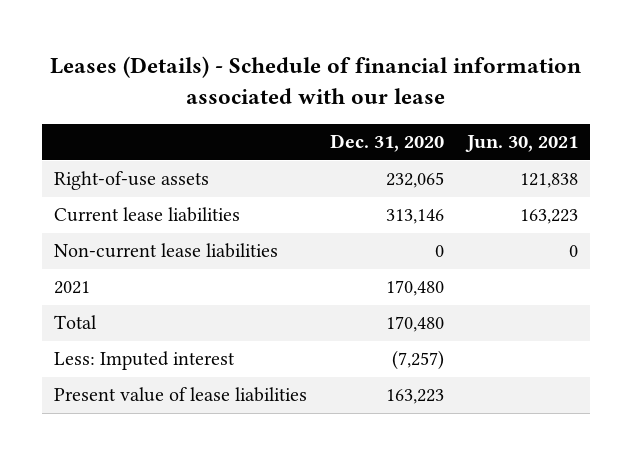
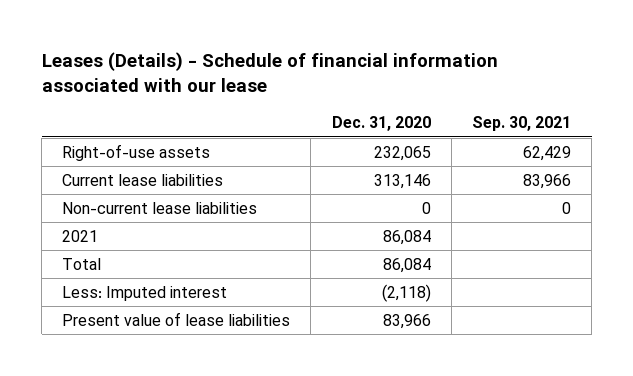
[465,135,579,153] Jun. 30, 2021 -> none
none -> [472,116,572,132] Sep. 30, 2021
[386,280,445,297] 170,480 -> [382,229,431,245] 86,084
[386,316,445,333] 170,480 -> [382,257,431,273] 86,084
[392,350,445,371] (7,257) -> [381,283,431,302] (2,118)
[386,389,445,405] 163,223 -> [382,313,431,329] 83,966

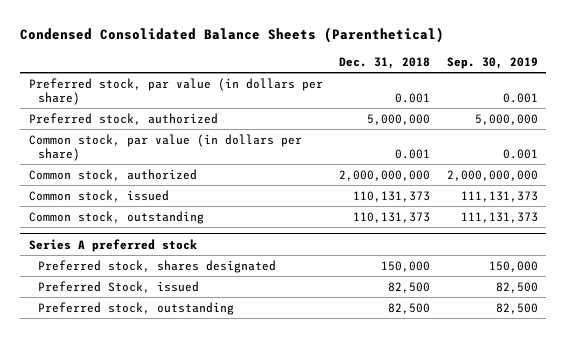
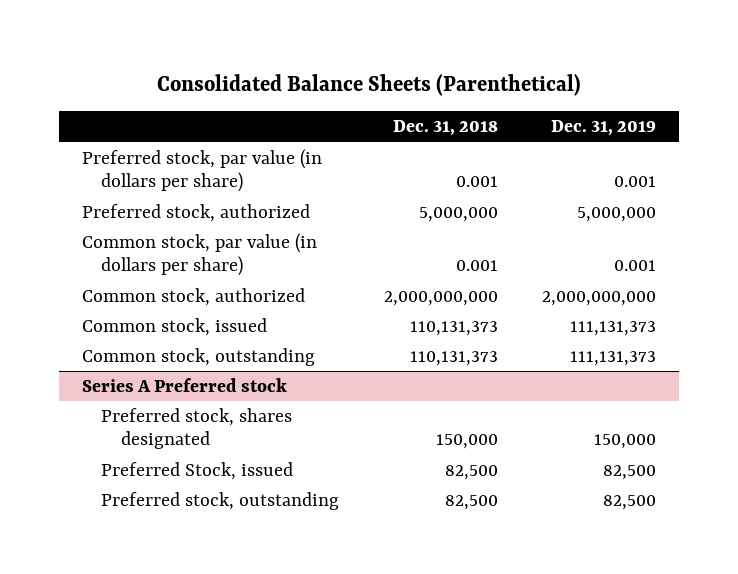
[20,26,445,43] Condensed Consolidated Balance Sheets (Parenthetical) -> [156,73,581,96] Consolidated Balance Sheets (Parenthetical)
[446,56,538,69] Sep. 30, 2019 -> none
none -> [551,120,657,137] Dec. 31, 2019
[28,238,197,252] Series A preferred stock -> [81,377,287,392] Series A Preferred stock

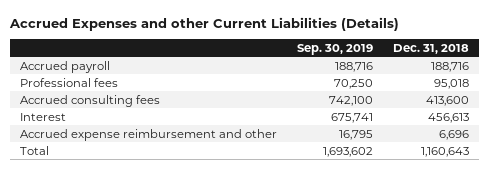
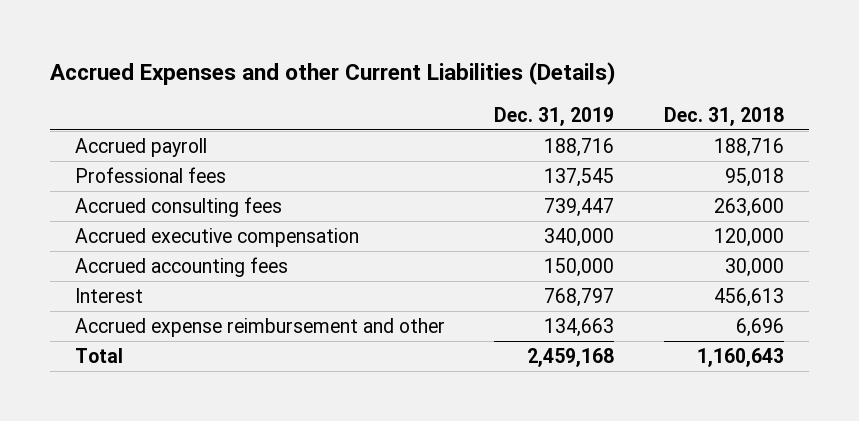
[296,43,373,55] Sep. 30, 2019 -> none
none -> [494,106,615,126] Dec. 31, 2019
[425,95,469,106] 413,600 -> [713,197,784,217] 263,600
none -> [74,227,359,247] Accrued executive compensation
none -> [74,256,288,277] Accrued accounting fees

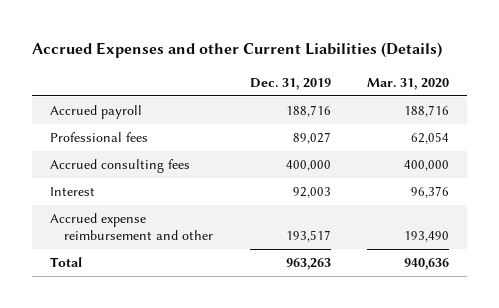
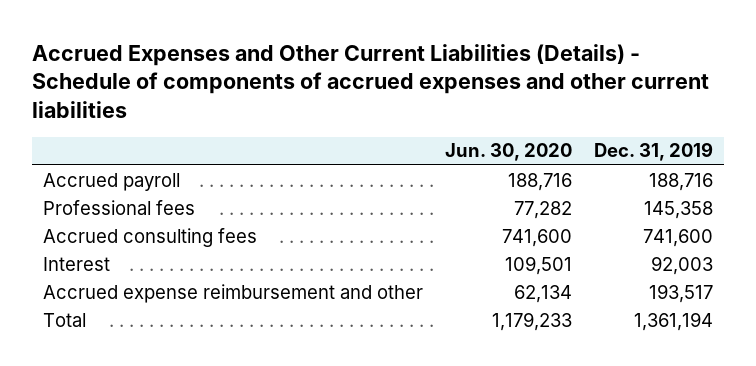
[32,42,443,59] Accrued Expenses and other Current Liabilities (Details) -> [31,43,709,119] Accrued Expenses and Other Current Liabilities (Details) - Schedule of components of accrued expenses and other current liabilities
[366,77,449,90] Mar. 31, 2020 -> none
none -> [444,143,572,162] Jun. 30, 2020
[292,132,331,145] 89,027 -> [644,200,714,219] 145,358
[285,160,331,172] 400,000 -> [643,228,714,247] 741,600
[285,258,331,271] 963,263 -> [634,311,714,331] 1,361,194

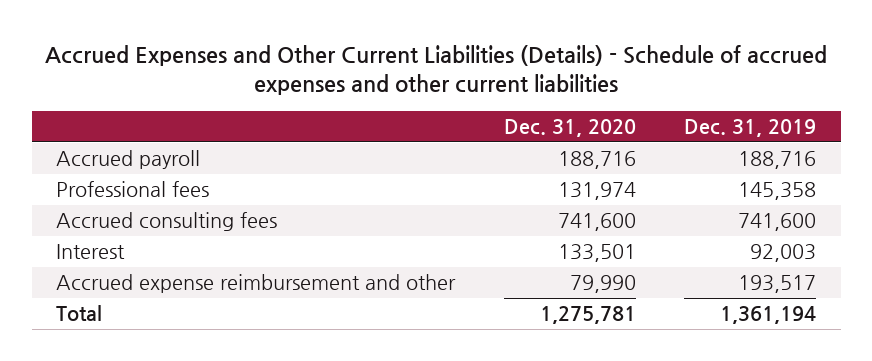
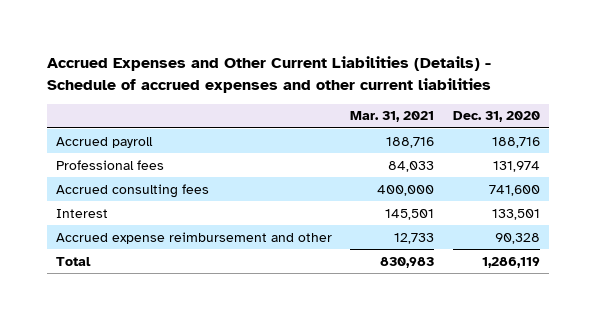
[684,119,817,138] Dec. 31, 2019 -> none
none -> [350,111,435,123] Mar. 31, 2021
[569,275,636,294] 79,990 -> [494,232,540,244] 90,328
[539,306,636,325] 1,275,781 -> [481,256,540,268] 1,286,119

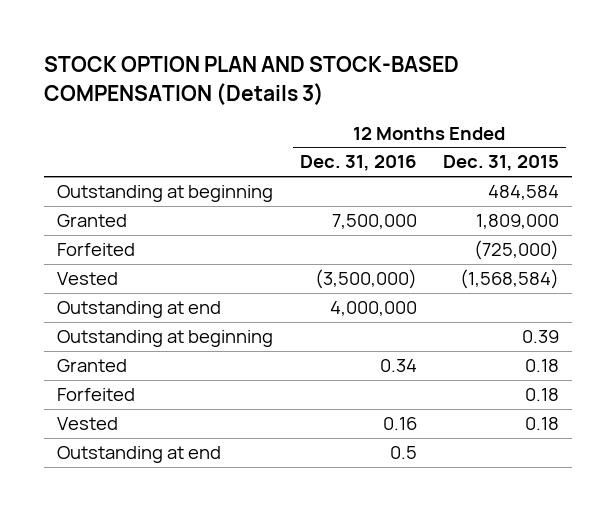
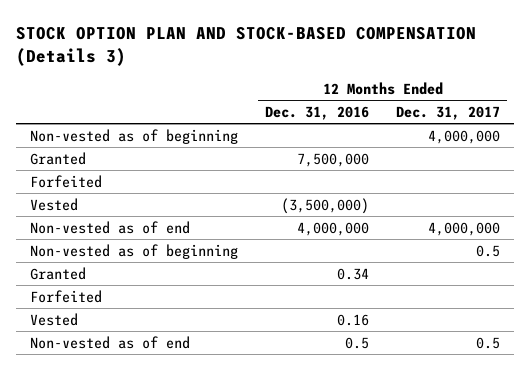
[443,155,560,172] Dec. 31, 2015 -> none
none -> [396,105,501,120] Dec. 31, 2017
[57,184,274,202] Outstanding at beginning -> [30,128,239,144] Non-vested as of beginning
[57,300,222,318] Outstanding at end -> [30,220,191,234] Non-vested as of end
[57,329,274,347] Outstanding at beginning -> [30,243,239,259] Non-vested as of beginning
[57,445,222,463] Outstanding at end -> [30,335,191,349] Non-vested as of end

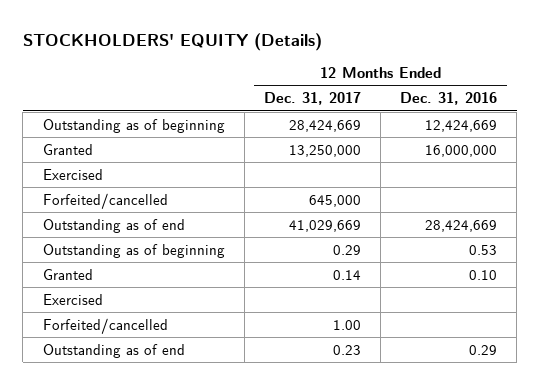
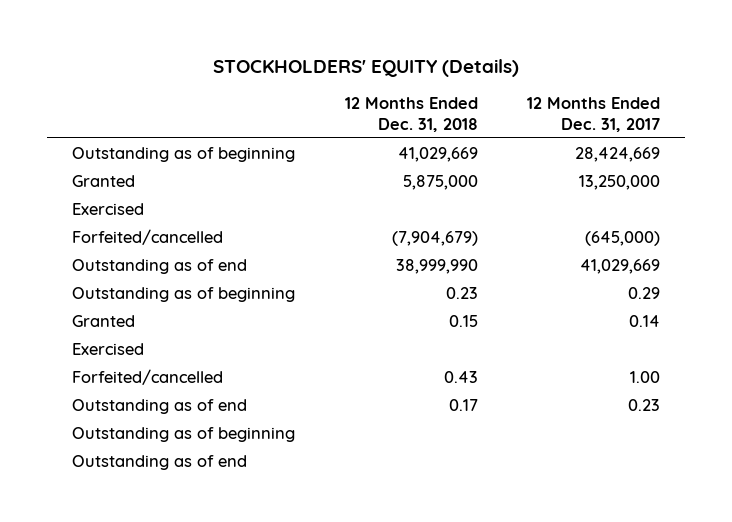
[400,92,498,106] Dec. 31, 2016 -> none
none -> [344,97,478,132] 12 Months Ended Dec. 31, 2018
[308,194,361,207] 645,000 -> [585,230,661,246] (645,000)
none -> [71,426,295,442] Outstanding as of beginning
none -> [71,454,247,470] Outstanding as of end

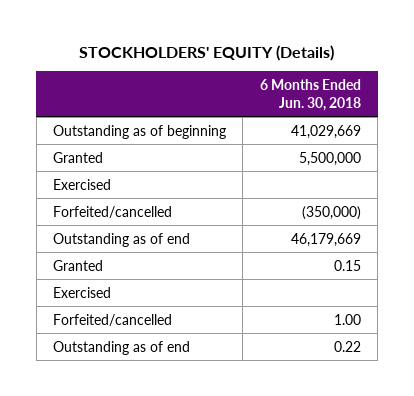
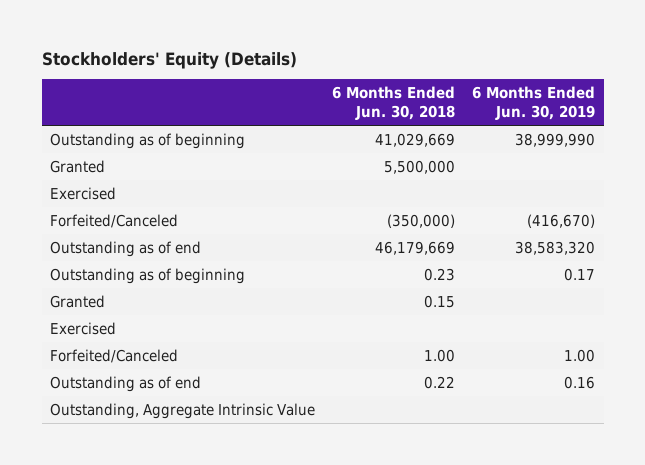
[78,44,334,61] STOCKHOLDERS' EQUITY (Details) -> [41,51,297,69] Stockholders' Equity (Details)
none -> [472,85,596,120] 6 Months Ended Jun. 30, 2019
[53,205,173,218] Forfeited/cancelled -> [50,213,179,228] Forfeited/Canceled
none -> [50,267,246,284] Outstanding as of beginning
[53,313,173,326] Forfeited/cancelled -> [50,348,179,363] Forfeited/Canceled
none -> [50,402,316,419] Outstanding, Aggregate Intrinsic Value

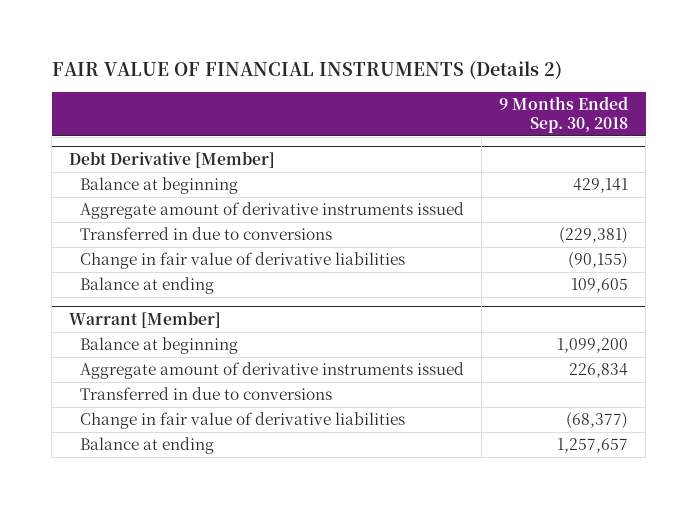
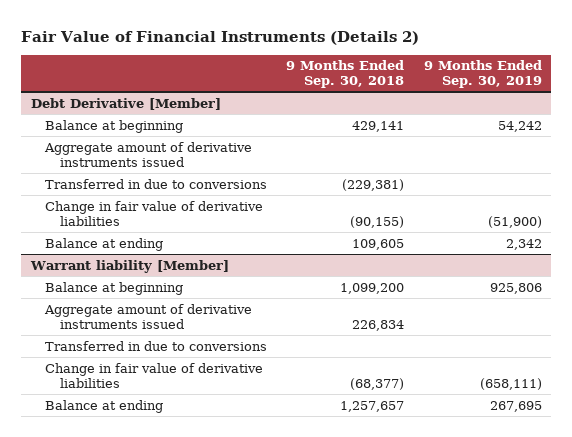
[51,61,562,81] FAIR VALUE OF FINANCIAL INSTRUMENTS (Details 2) -> [21,30,420,45] Fair Value of Financial Instruments (Details 2)
none -> [423,60,542,89] 9 Months Ended Sep. 30, 2019
[69,310,222,328] Warrant [Member] -> [29,259,229,273] Warrant liability [Member]

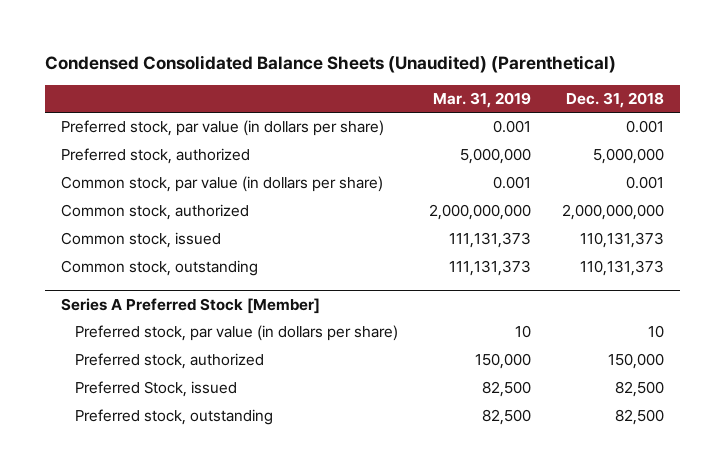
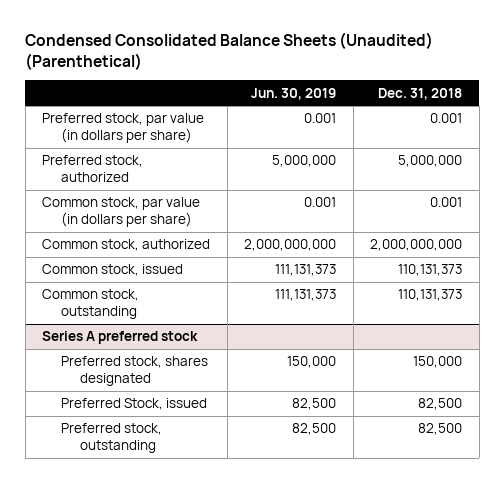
[433,91,532,108] Mar. 31, 2019 -> none
none -> [251,87,337,100] Jun. 30, 2019
[75,325,399,342] Preferred stock, par value (in dollars per share) -> none
[75,353,265,370] Preferred stock, authorized -> none
[60,297,320,314] Series A Preferred Stock [Member] -> [42,331,199,345] Series A preferred stock
none -> [61,356,209,386] Preferred stock, shares designated

